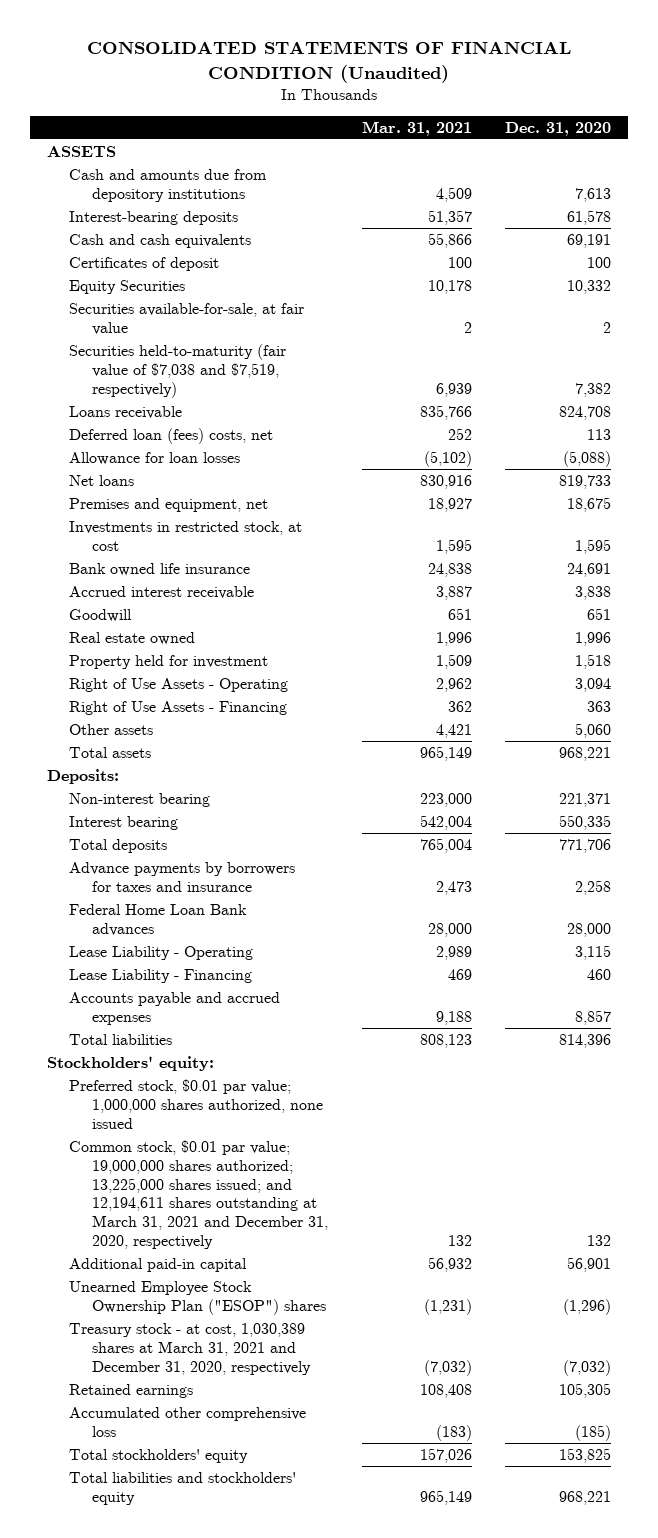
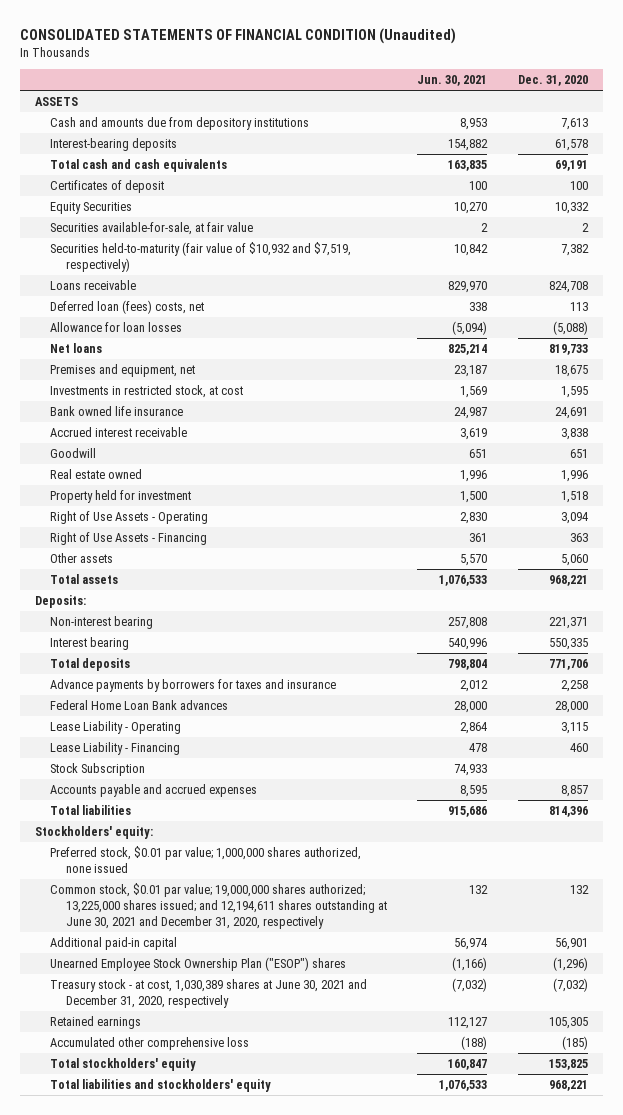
[361,120,472,136] Mar. 31, 2021 -> none
none -> [417,75,488,87] Jun. 30, 2021
[69,233,252,248] Cash and cash equivalents -> [50,159,228,173] Total cash and cash equivalents
[69,343,287,398] Securities held-to-maturity (fair value of $7,038 and $7,519, respectively) -> [50,242,352,272] Securities held-to-maturity (fair value of $10,932 and $7,519, respectively)
none -> [50,763,146,777] Stock Subscription
[69,1139,329,1250] Common stock, $0.01 par value; 19,000,000 shares authorized; 13,225,000 shares issued; and 12,194,611 shares outstanding at March 31, 2021 and December 31, 2020, respectively -> [50,883,387,929] Common stock, $0.01 par value; 19,000,000 shares authorized; 13,225,000 shares issued; and 12,194,611 shares outstanding at June 30, 2021 and December 31, 2020, respectively
[69,1322,312,1375] Treasury stock - at cost, 1,030,389 shares at March 31, 2021 and December 31, 2020, respectively -> [50,979,368,1008] Treasury stock - at cost, 1,030,389 shares at June 30, 2021 and December 31, 2020, respectively

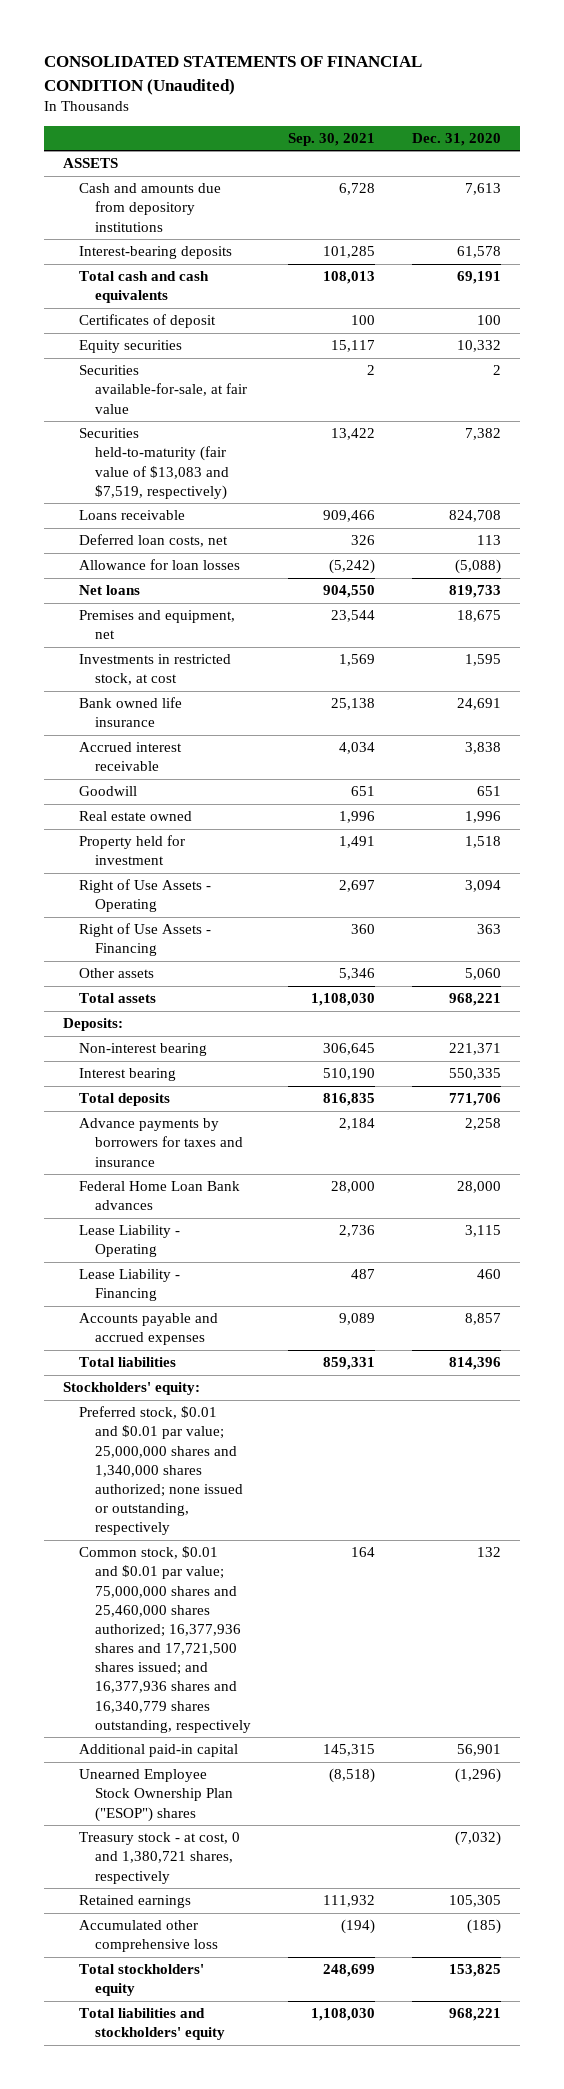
[417,75,488,87] Jun. 30, 2021 -> none
none -> [288,132,376,146] Sep. 30, 2021
[50,202,133,215] Equity Securities -> [78,340,182,354] Equity securities
[50,242,352,272] Securities held-to-maturity (fair value of $10,932 and $7,519, respectively) -> [78,428,229,500] Securities held-to-maturity (fair value of $13,083 and $7,519, respectively)
[50,300,205,315] Deferred loan (fees) costs, net -> [78,534,228,548] Deferred loan costs, net
[50,763,146,777] Stock Subscription -> none
[50,846,362,873] Preferred stock, $0.01 par value; 1,000,000 shares authorized, none issued -> [78,1406,243,1536] Preferred stock, $0.01 and $0.01 par value; 25,000,000 shares and 1,340,000 shares authorized; none issued or outstanding, respectively
[50,883,387,929] Common stock, $0.01 par value; 19,000,000 shares authorized; 13,225,000 shares issued; and 12,194,611 shares outstanding at June 30, 2021 and December 31, 2020, respectively -> [78,1546,251,1733] Common stock, $0.01 and $0.01 par value; 75,000,000 shares and 25,460,000 shares authorized; 16,377,936 shares and 17,721,500 shares issued; and 16,377,936 shares and 16,340,779 shares outstanding, respectively
[50,979,368,1008] Treasury stock - at cost, 1,030,389 shares at June 30, 2021 and December 31, 2020, respectively -> [78,1832,240,1884] Treasury stock - at cost, 0 and 1,380,721 shares, respectively

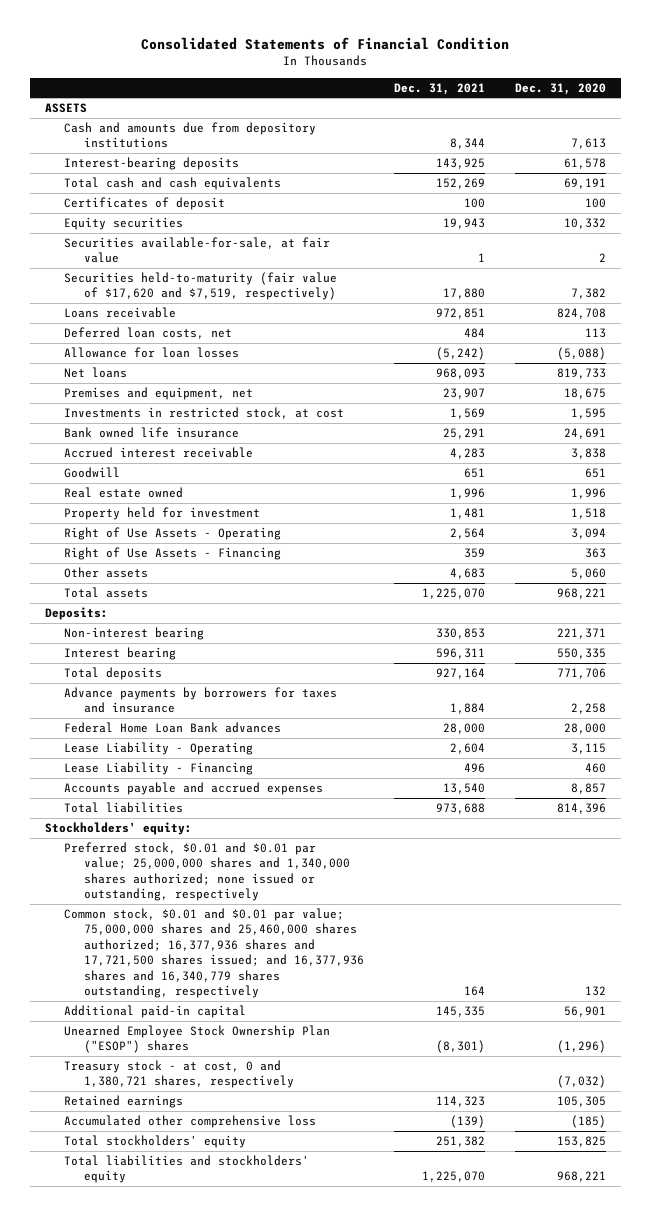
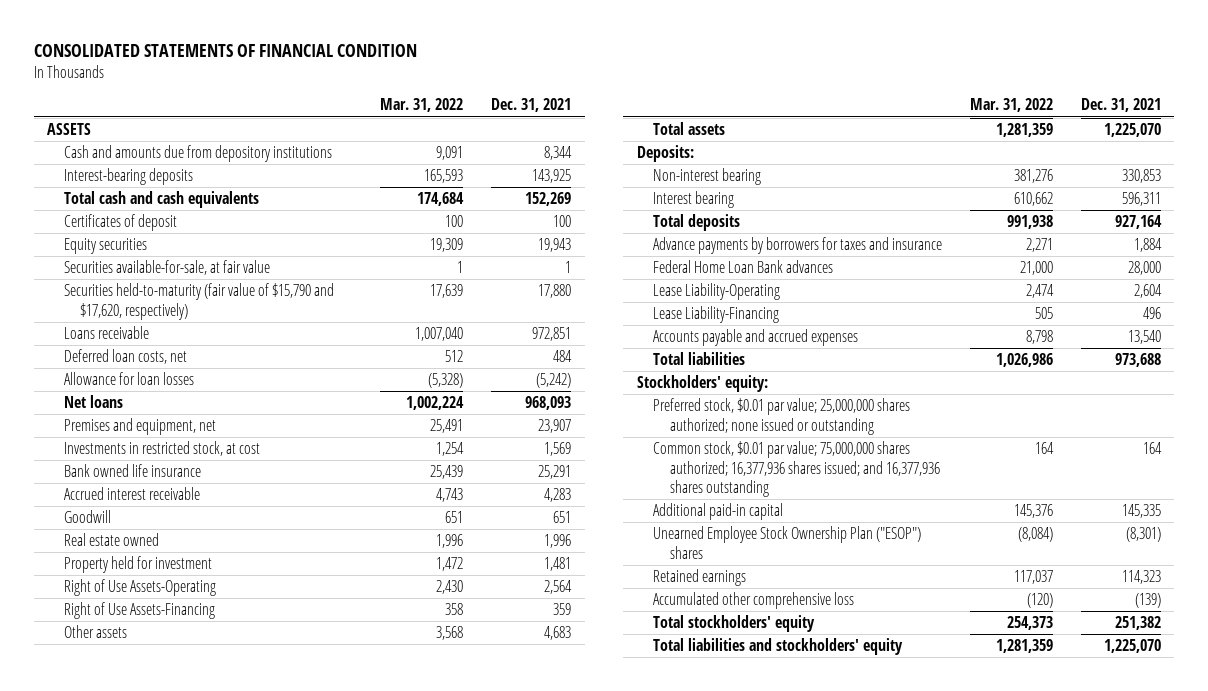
[141,37,510,51] Consolidated Statements of Financial Condition -> [33,44,417,58] CONSOLIDATED STATEMENTS OF FINANCIAL CONDITION
[514,82,606,95] Dec. 31, 2020 -> none
none -> [380,98,464,113] Mar. 31, 2022
[64,271,338,301] Securities held-to-maturity (fair value of $17,620 and $7,519, respectively) -> [63,283,334,320] Securities held-to-maturity (fair value of $15,790 and $17,620, respectively)
[64,526,282,540] Right of Use Assets - Operating -> [63,579,216,597] Right of Use Assets-Operating
[64,546,282,560] Right of Use Assets - Financing -> [63,602,215,620] Right of Use Assets-Financing
[64,741,254,755] Lease Liability - Operating -> [653,283,781,301] Lease Liability-Operating
[64,761,254,775] Lease Liability - Financing -> [653,306,780,324] Lease Liability-Financing
[64,841,350,902] Preferred stock, $0.01 and $0.01 par value; 25,000,000 shares and 1,340,000 shares authorized; none issued or outstanding, respectively -> [653,398,911,435] Preferred stock, $0.01 par value; 25,000,000 shares authorized; none issued or outstanding
[64,907,364,998] Common stock, $0.01 and $0.01 par value; 75,000,000 shares and 25,460,000 shares authorized; 16,377,936 shares and 17,721,500 shares issued; and 16,377,936 shares and 16,340,779 shares outstanding, respectively -> [653,441,940,497] Common stock, $0.01 par value; 75,000,000 shares authorized; 16,377,936 shares issued; and 16,377,936 shares outstanding
[64,1059,294,1089] Treasury stock - at cost, 0 and 1,380,721 shares, respectively -> none

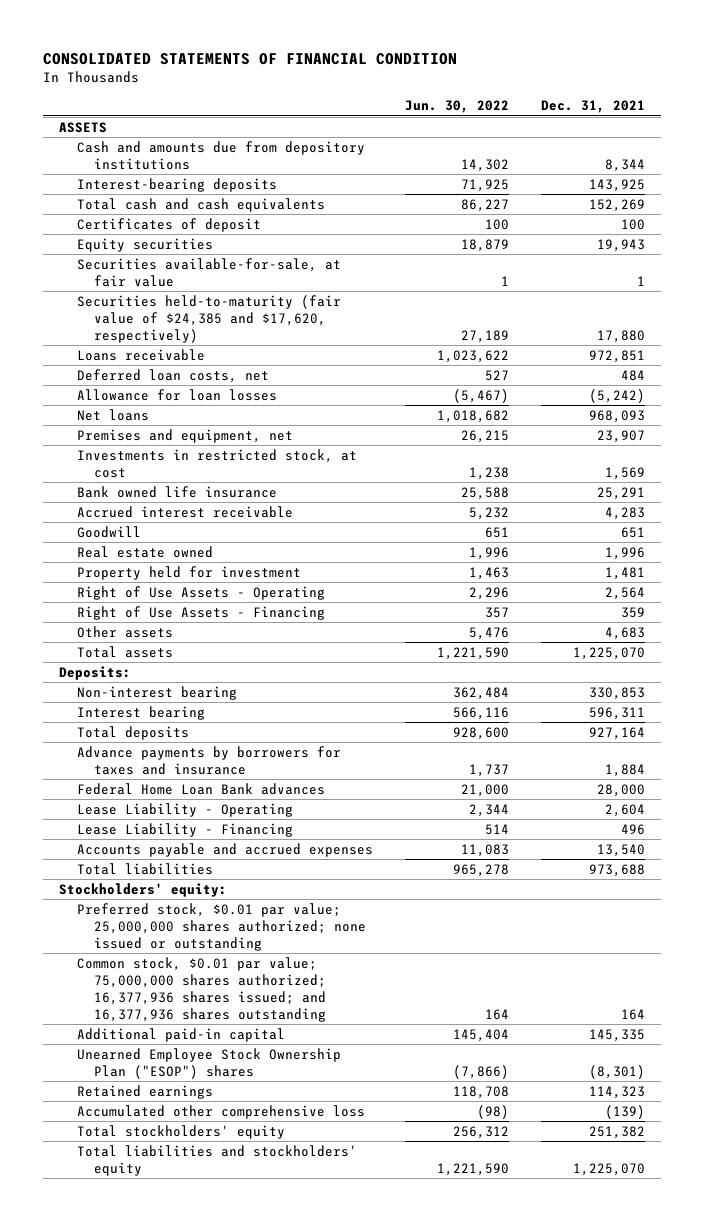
[380,98,464,113] Mar. 31, 2022 -> none
none -> [404,100,509,114] Jun. 30, 2022
[63,283,334,320] Securities held-to-maturity (fair value of $15,790 and $17,620, respectively) -> [76,294,341,343] Securities held-to-maturity (fair value of $24,385 and $17,620, respectively)
[63,579,216,597] Right of Use Assets-Operating -> [76,585,325,600] Right of Use Assets - Operating
[63,602,215,620] Right of Use Assets-Financing -> [76,605,325,620] Right of Use Assets - Financing
[653,283,781,301] Lease Liability-Operating -> [76,802,293,817] Lease Liability - Operating
[653,306,780,324] Lease Liability-Financing -> [76,822,293,837] Lease Liability - Financing

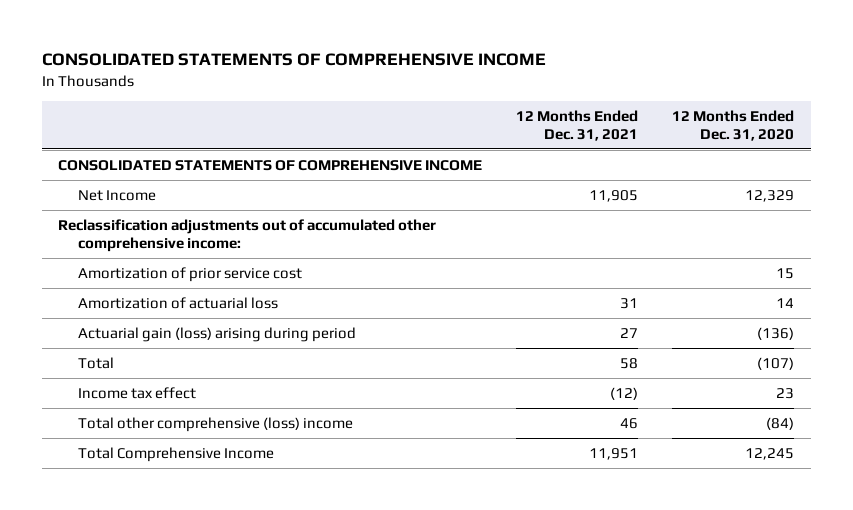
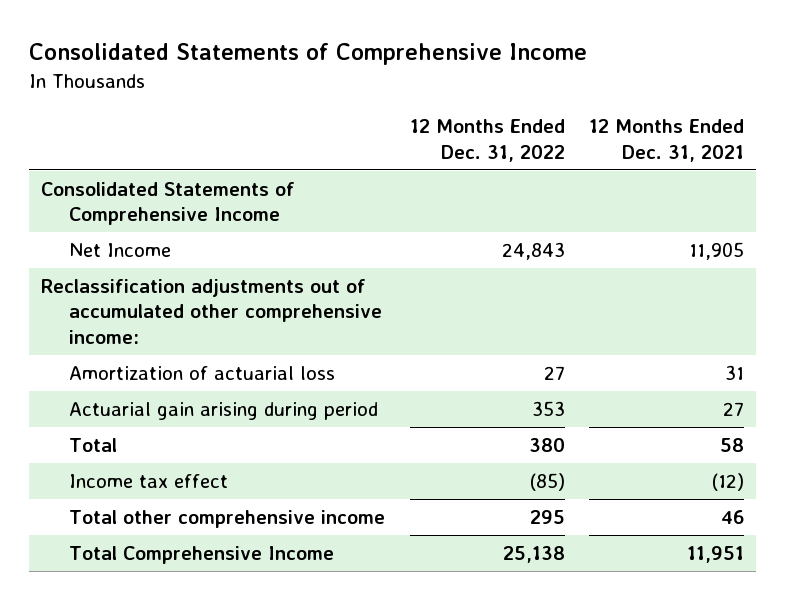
[41,53,546,67] CONSOLIDATED STATEMENTS OF COMPREHENSIVE INCOME -> [28,43,587,66] Consolidated Statements of Comprehensive Income
[672,109,795,141] 12 Months Ended Dec. 31, 2020 -> none
none -> [409,119,565,162] 12 Months Ended Dec. 31, 2022
[58,159,483,171] CONSOLIDATED STATEMENTS OF COMPREHENSIVE INCOME -> [40,181,295,226] Consolidated Statements of Comprehensive Income
[77,266,302,282] Amortization of prior service cost -> none
[77,326,356,342] Actuarial gain (loss) arising during period -> [69,401,379,420] Actuarial gain arising during period
[77,416,353,432] Total other comprehensive (loss) income -> [69,509,386,528] Total other comprehensive income

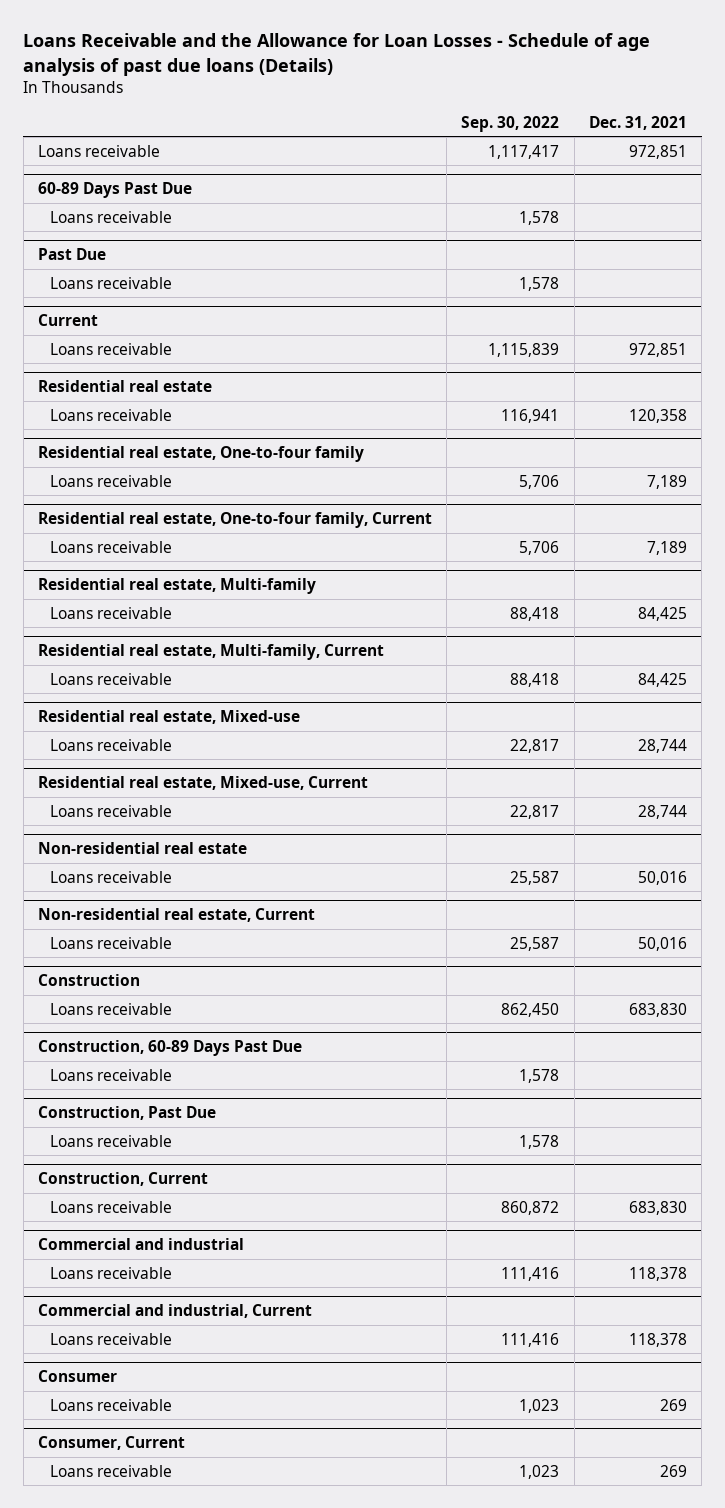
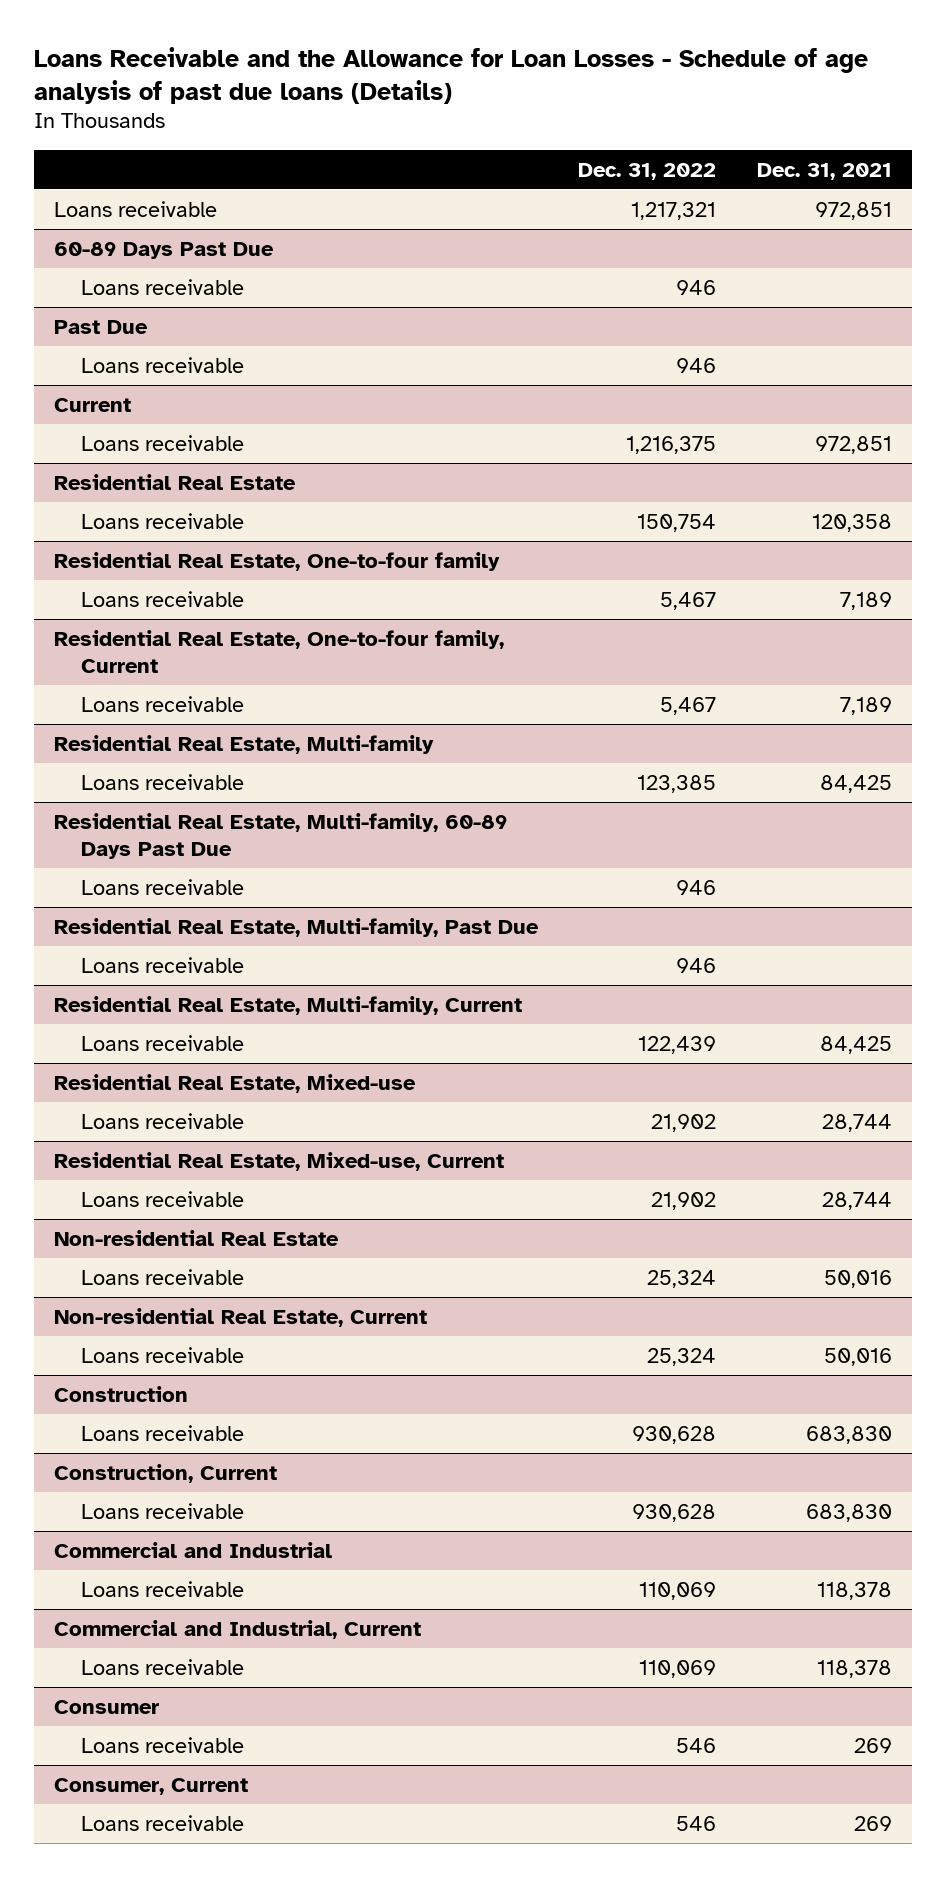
[461,115,560,132] Sep. 30, 2022 -> none
none -> [578,162,717,180] Dec. 31, 2022
[38,380,213,393] Residential real estate -> [53,473,296,490] Residential Real Estate
[38,446,365,463] Residential real estate, One-to-four family -> [53,551,500,571] Residential Real Estate, One-to-four family
[38,512,433,529] Residential real estate, One-to-four family, Current -> [53,629,504,673] Residential Real Estate, One-to-four family, Current
[38,578,317,595] Residential real estate, Multi-family -> [53,734,434,754] Residential Real Estate, Multi-family
none -> [53,812,507,859] Residential Real Estate, Multi-family, 60-89 Days Past Due
none -> [81,878,245,895] Loans receivable
none -> [53,917,539,937] Residential Real Estate, Multi-family, Past Due
none -> [81,956,245,973] Loans receivable
[38,644,385,661] Residential real estate, Multi-family, Current -> [53,995,522,1015] Residential Real Estate, Multi-family, Current
[38,710,301,725] Residential real estate, Mixed-use -> [53,1073,416,1093] Residential Real Estate, Mixed-use
[38,776,369,791] Residential real estate, Mixed-use, Current -> [53,1151,504,1171] Residential Real Estate, Mixed-use, Current
[38,842,248,855] Non-residential real estate -> [53,1229,339,1246] Non-residential Real Estate
[38,908,316,923] Non-residential real estate, Current -> [53,1307,427,1327] Non-residential Real Estate, Current
[38,1040,303,1057] Construction, 60-89 Days Past Due -> none
[49,1068,172,1081] Loans receivable -> none
[38,1106,217,1121] Construction, Past Due -> none
[49,1134,172,1147] Loans receivable -> none
[38,1238,245,1251] Commercial and industrial -> [53,1541,332,1558] Commercial and Industrial
[38,1304,313,1319] Commercial and industrial, Current -> [53,1619,421,1639] Commercial and Industrial, Current

